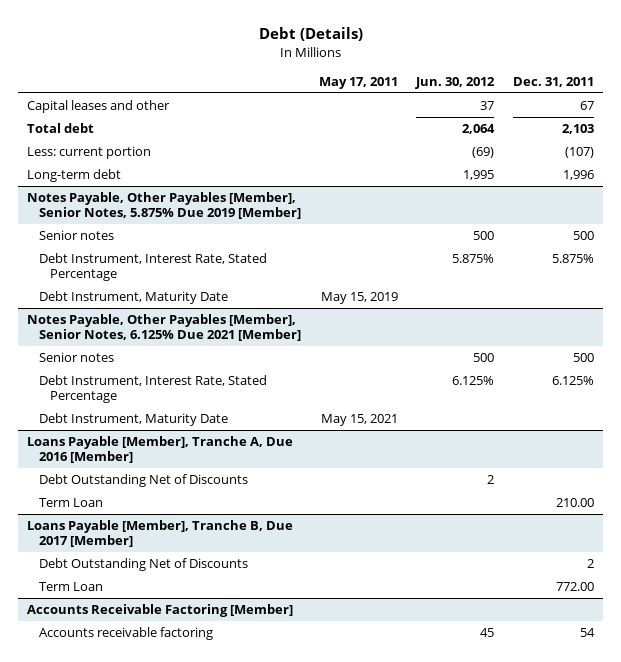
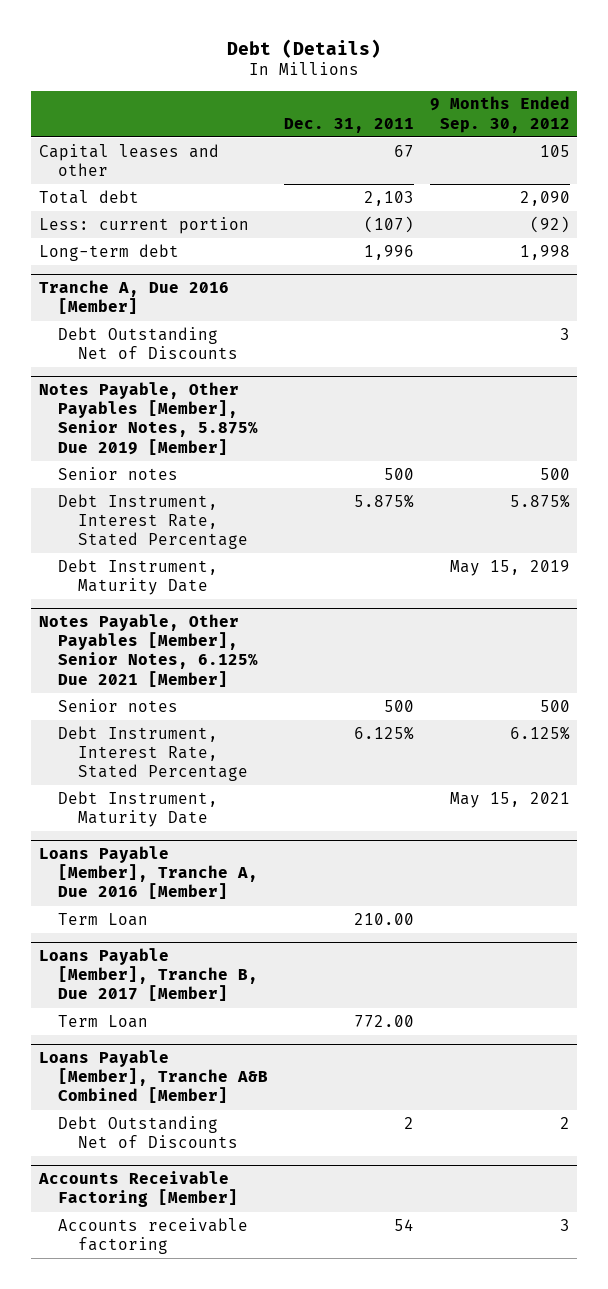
[319,76,399,89] May 17, 2011 -> none
[415,76,496,89] Jun. 30, 2012 -> none
none -> [429,96,570,133] 9 Months Ended Sep. 30, 2012
none -> [38,280,229,315] Tranche A, Due 2016 [Member]
none -> [58,326,239,359] Debt Outstanding Net of Discounts
[38,473,248,487] Debt Outstanding Net of Discounts -> none
[38,557,248,571] Debt Outstanding Net of Discounts -> none
none -> [38,1050,269,1104] Loans Payable [Member], Tranche A&B Combined [Member]
none -> [58,1115,239,1148] Debt Outstanding Net of Discounts

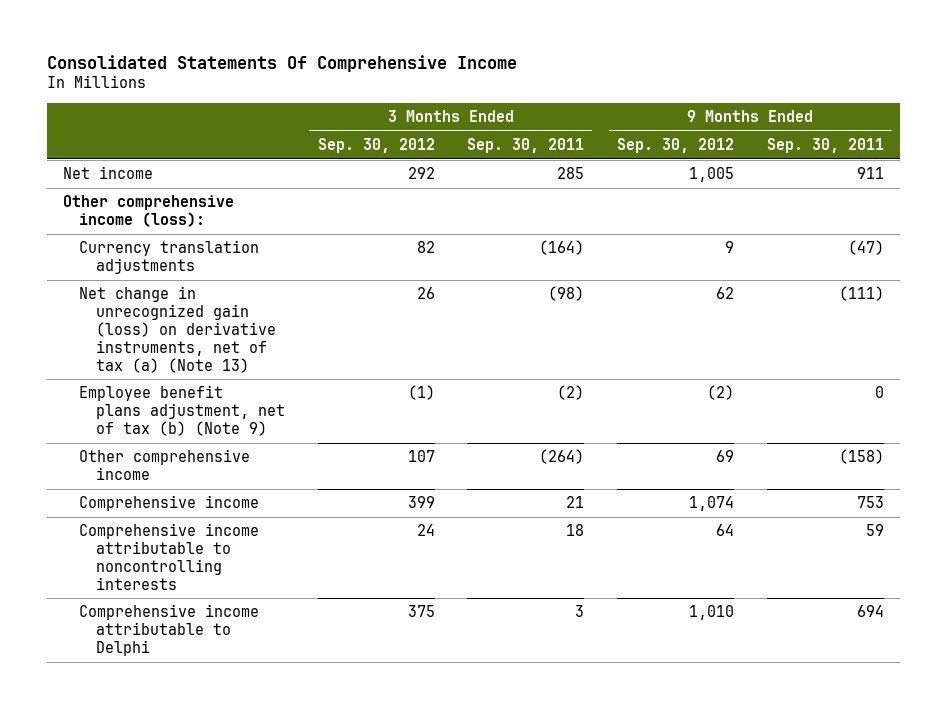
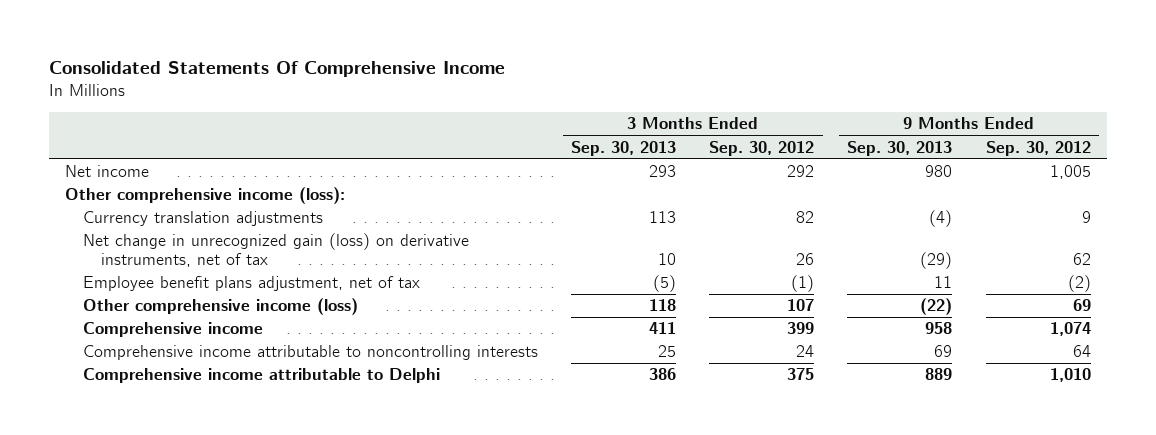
[467,137,585,153] Sep. 30, 2011 -> none
[766,137,884,153] Sep. 30, 2011 -> none
none -> [571,140,677,156] Sep. 30, 2013
none -> [847,140,953,156] Sep. 30, 2013
[79,286,276,373] Net change in unrecognized gain (loss) on derivative instruments, net of tax (a) (Note 13) -> [83,233,470,268] Net change in unrecognized gain (loss) on derivative instruments, net of tax
[79,385,285,436] Employee benefit plans adjustment, net of tax (b) (Note 9) -> [83,276,421,292] Employee benefit plans adjustment, net of tax
[79,449,251,481] Other comprehensive income -> [83,298,359,316] Other comprehensive income (loss)

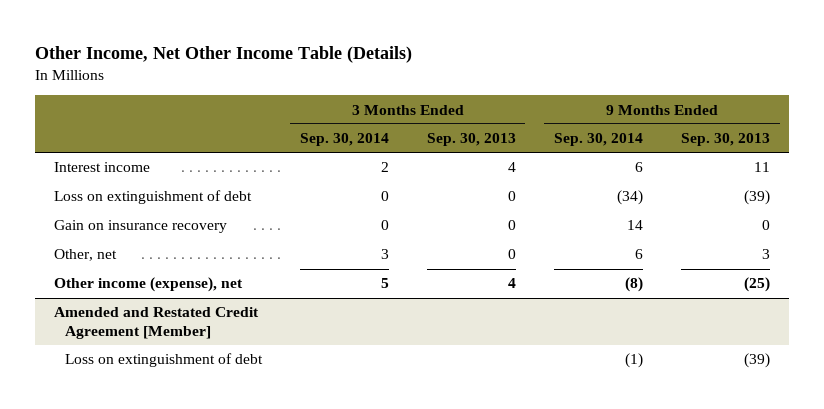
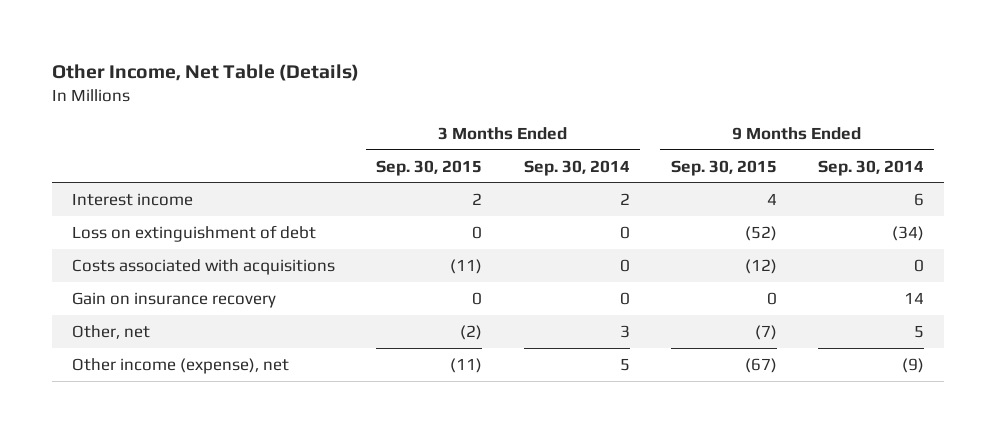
[34,45,412,63] Other Income, Net Other Income Table (Details) -> [51,63,359,81] Other Income, Net Table (Details)
[426,133,516,147] Sep. 30, 2013 -> none
[681,133,771,147] Sep. 30, 2013 -> none
none -> [376,159,483,176] Sep. 30, 2015
none -> [670,159,777,176] Sep. 30, 2015
none -> [72,258,336,275] Costs associated with acquisitions
[53,307,259,339] Amended and Restated Credit Agreement [Member] -> none
[64,353,263,368] Loss on extinguishment of debt -> none
[634,249,643,260] 6 -> [913,324,924,338] 5
[624,277,643,293] (8) -> [901,357,924,373] (9)

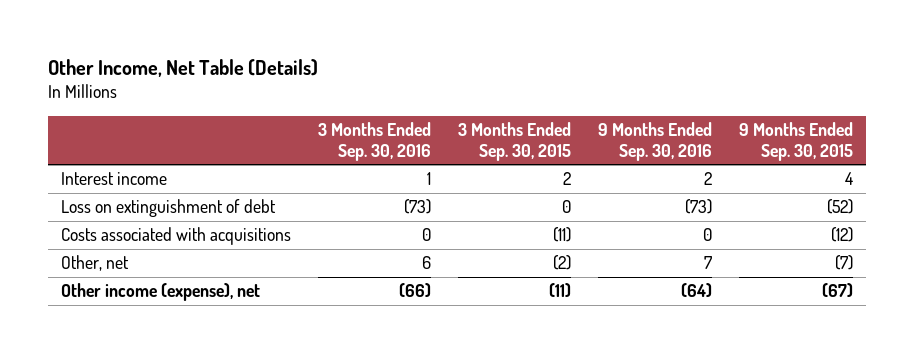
[523,159,630,176] Sep. 30, 2014 -> none
[817,159,924,176] Sep. 30, 2014 -> none
none -> [318,122,432,161] 3 Months Ended Sep. 30, 2016
none -> [597,122,712,161] 9 Months Ended Sep. 30, 2016
[72,291,277,308] Gain on insurance recovery -> none

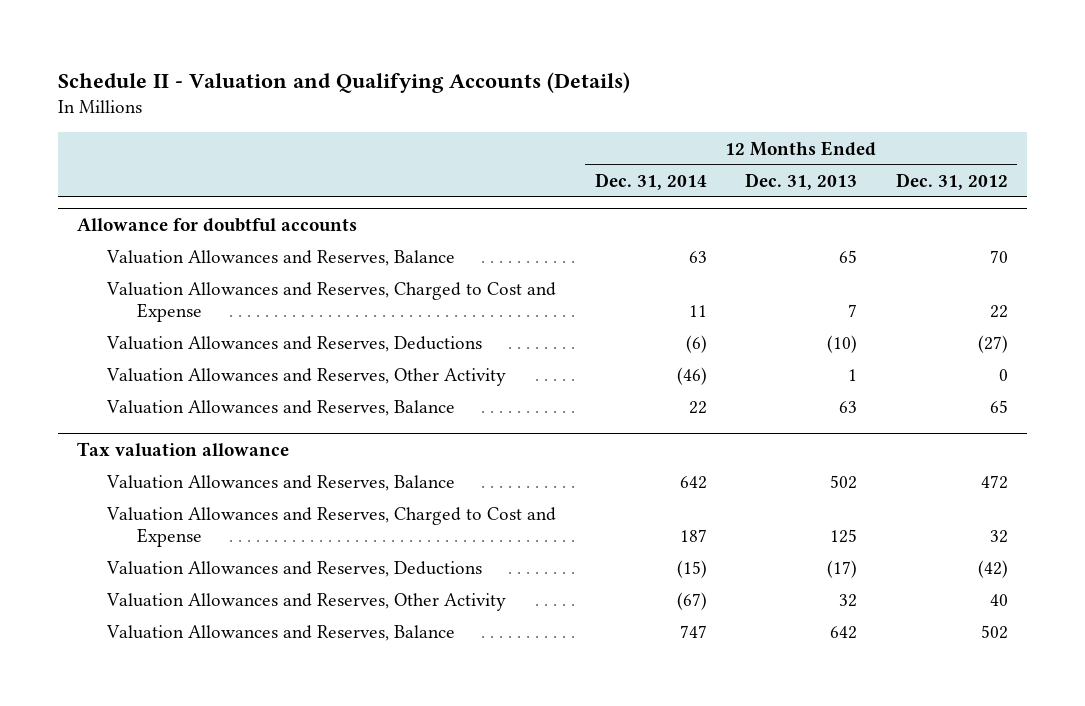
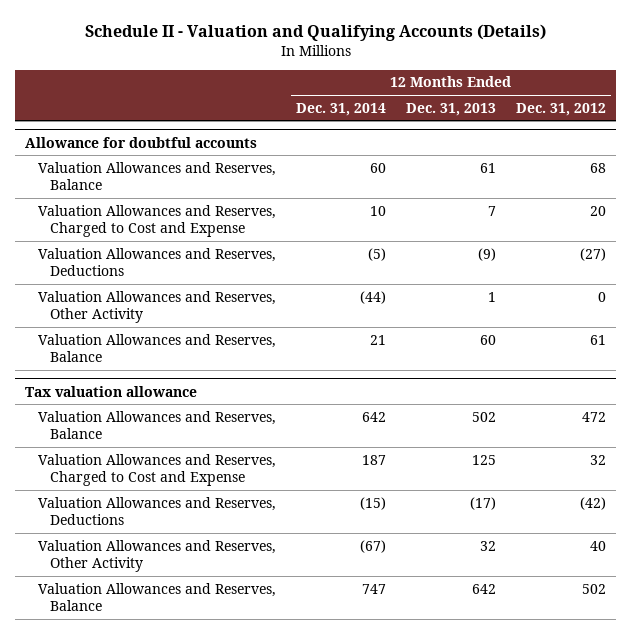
[688,251,707,264] 63 -> [369,162,386,173] 60
[839,250,858,264] 65 -> [479,162,496,173] 61
[989,250,1008,264] 70 -> [590,162,607,173] 68
[688,305,707,318] 11 -> [369,205,386,216] 10
[989,305,1008,319] 22 -> [590,205,607,216] 20
[685,335,707,354] (6) -> [367,247,386,261] (5)
[827,335,858,354] (10) -> [477,247,496,261] (9)
[676,367,707,386] (46) -> [359,290,386,304] (44)
[688,401,707,415] 22 -> [369,334,386,345] 21
[839,401,858,414] 63 -> [479,334,496,345] 60
[989,400,1008,414] 65 -> [590,334,607,345] 61

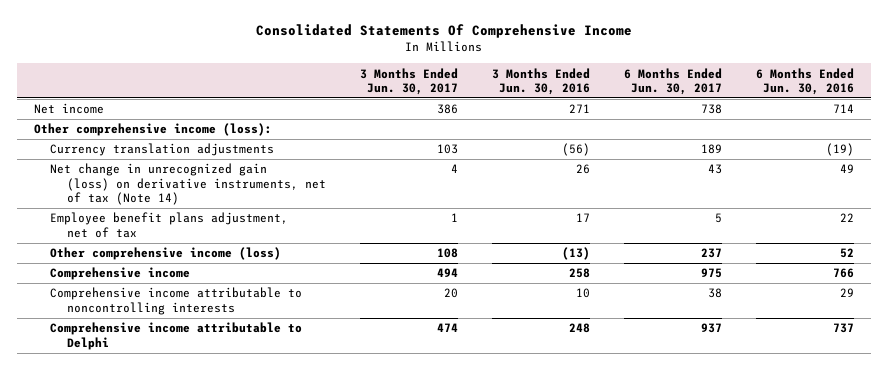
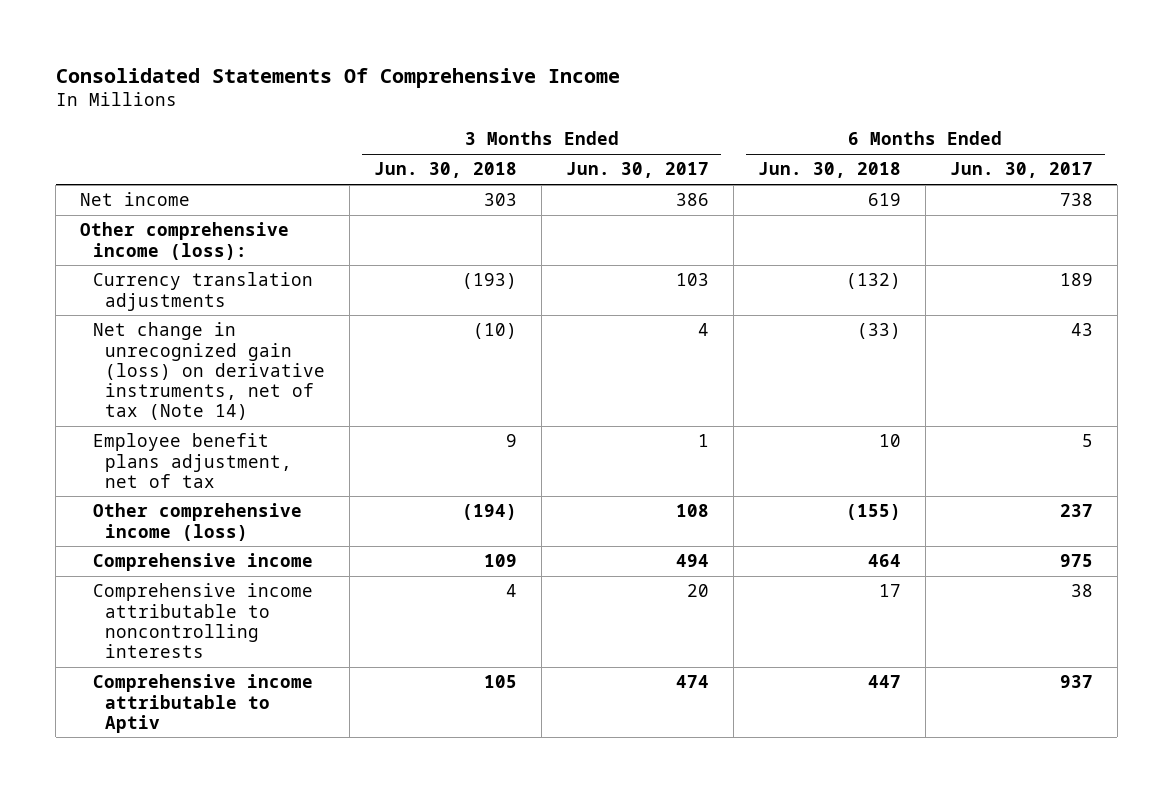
[491,67,590,95] 3 Months Ended Jun. 30, 2016 -> none
[755,67,854,95] 6 Months Ended Jun. 30, 2016 -> none
none -> [374,162,518,179] Jun. 30, 2018
none -> [757,162,901,179] Jun. 30, 2018
[50,322,303,350] Comprehensive income attributable to Delphi -> [92,674,313,733] Comprehensive income attributable to Aptiv

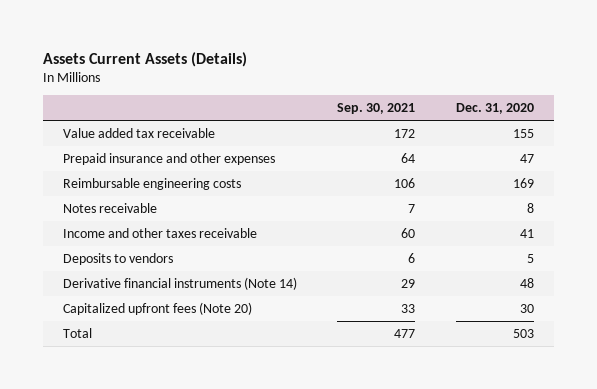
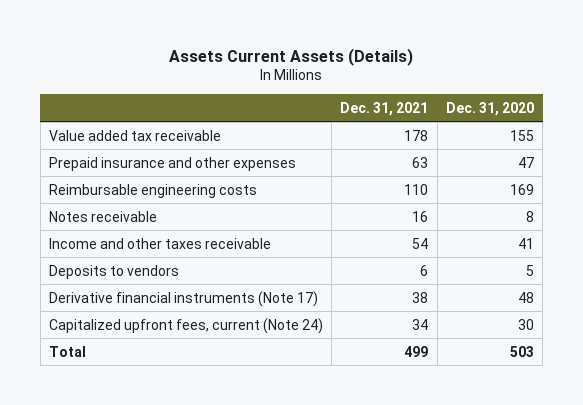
[337,103,416,115] Sep. 30, 2021 -> none
none -> [340,101,429,116] Dec. 31, 2021
[62,276,297,290] Derivative financial instruments (Note 14) -> [48,290,318,307] Derivative financial instruments (Note 17)
[62,301,252,315] Capitalized upfront fees (Note 20) -> [48,317,323,334] Capitalized upfront fees, current (Note 24)

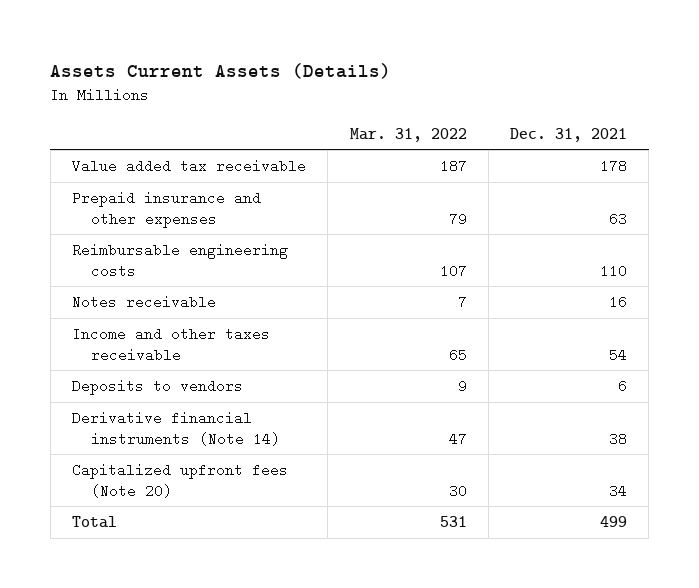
[445,101,534,116] Dec. 31, 2020 -> none
none -> [349,127,467,142] Mar. 31, 2022
[48,290,318,307] Derivative financial instruments (Note 17) -> [72,411,281,446] Derivative financial instruments (Note 14)
[48,317,323,334] Capitalized upfront fees, current (Note 24) -> [72,463,289,498] Capitalized upfront fees (Note 20)

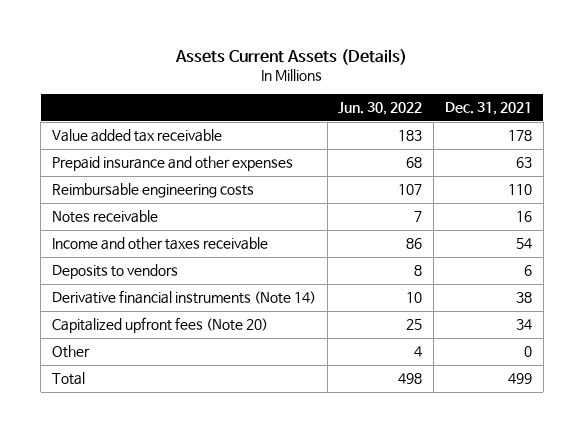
[349,127,467,142] Mar. 31, 2022 -> none
none -> [338,102,423,116] Jun. 30, 2022
none -> [51,345,90,359] Other

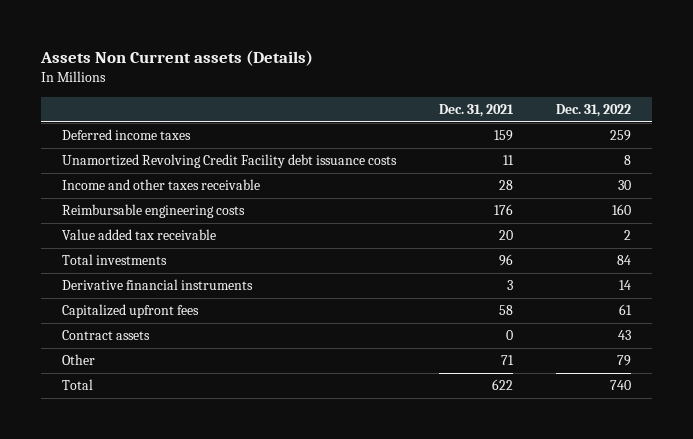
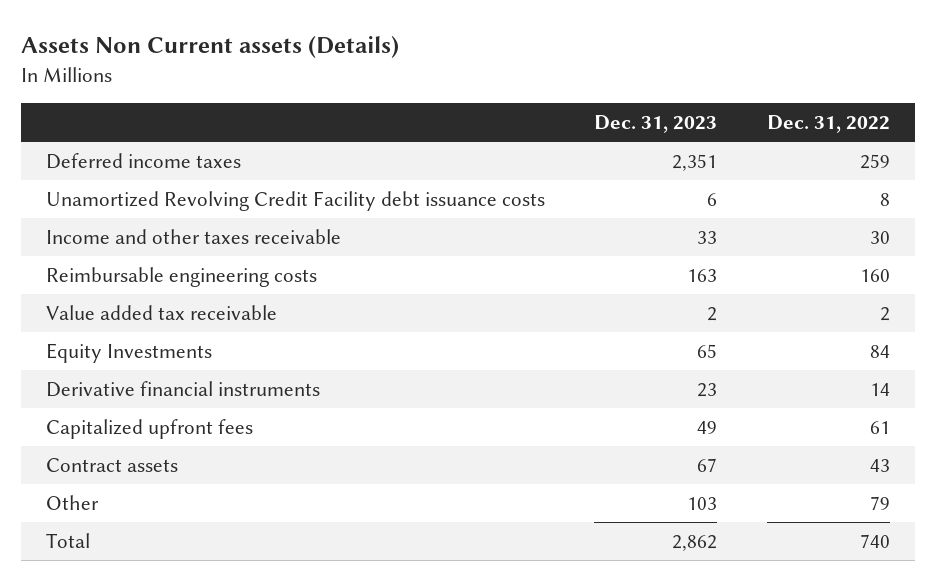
[438,103,514,117] Dec. 31, 2021 -> none
none -> [594,114,718,133] Dec. 31, 2023
[62,254,168,266] Total investments -> [45,343,212,364] Equity Investments

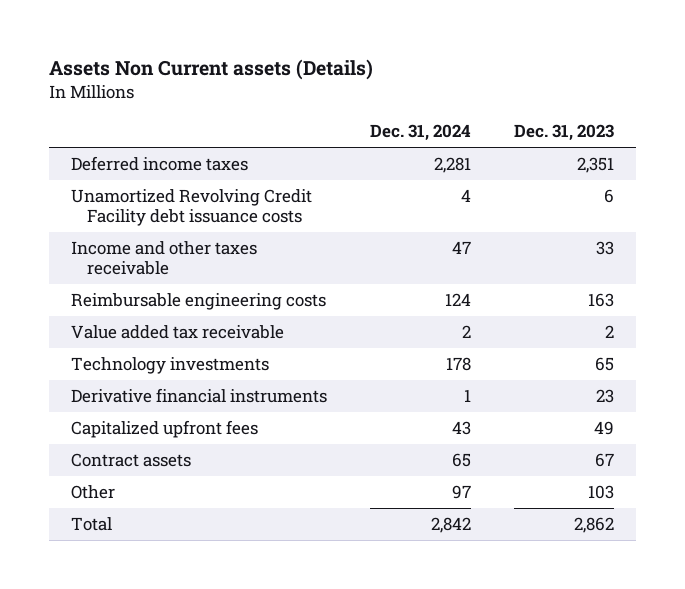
[767,114,891,133] Dec. 31, 2022 -> none
none -> [369,124,471,142] Dec. 31, 2024
[45,343,212,364] Equity Investments -> [70,357,269,375] Technology investments

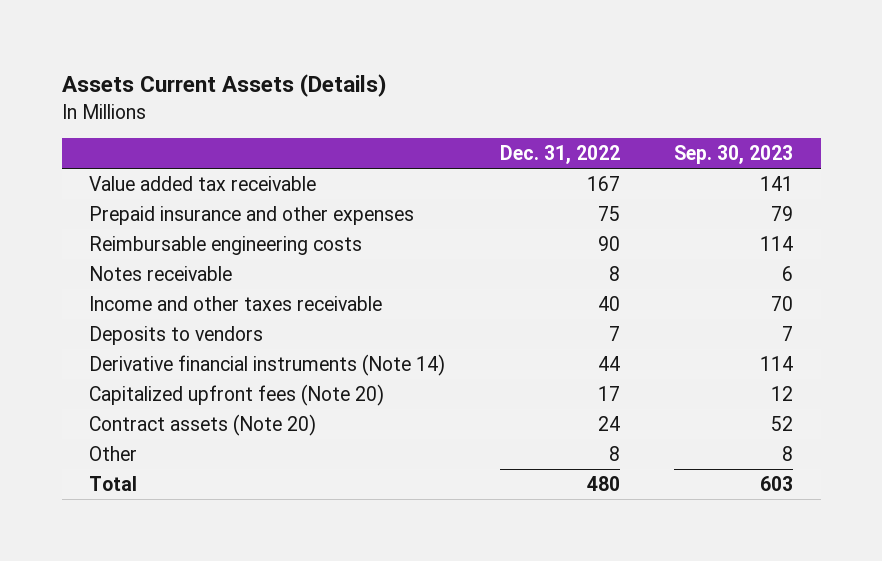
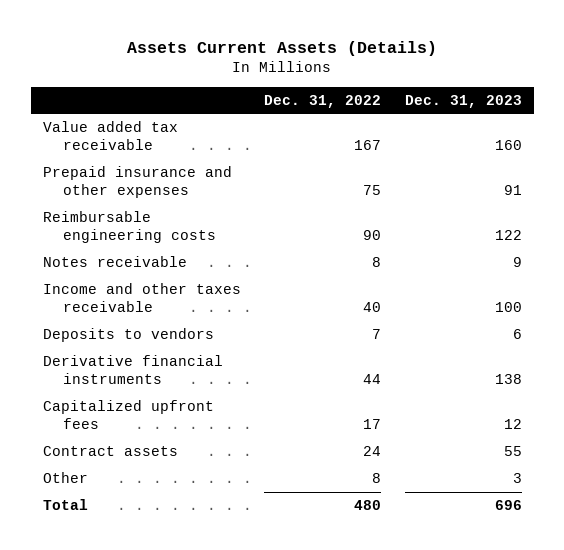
[674,145,794,165] Sep. 30, 2023 -> none
none -> [404,94,522,108] Dec. 31, 2023
[89,354,446,377] Derivative financial instruments (Note 14) -> [42,355,223,385] Derivative financial instruments
[89,384,385,407] Capitalized upfront fees (Note 20) -> [42,400,214,430] Capitalized upfront fees
[89,414,317,437] Contract assets (Note 20) -> [42,446,178,457] Contract assets

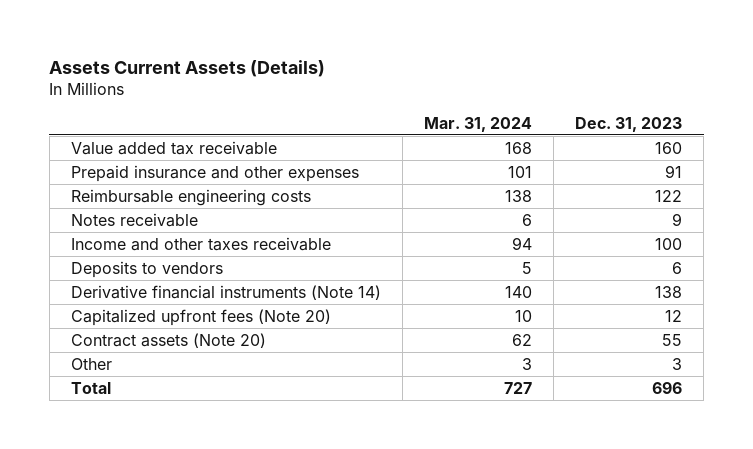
[264,94,382,108] Dec. 31, 2022 -> none
none -> [423,116,532,132] Mar. 31, 2024
[42,355,223,385] Derivative financial instruments -> [70,284,381,300] Derivative financial instruments (Note 14)
[42,400,214,430] Capitalized upfront fees -> [70,308,331,326] Capitalized upfront fees (Note 20)
[42,446,178,457] Contract assets -> [70,332,266,348] Contract assets (Note 20)

